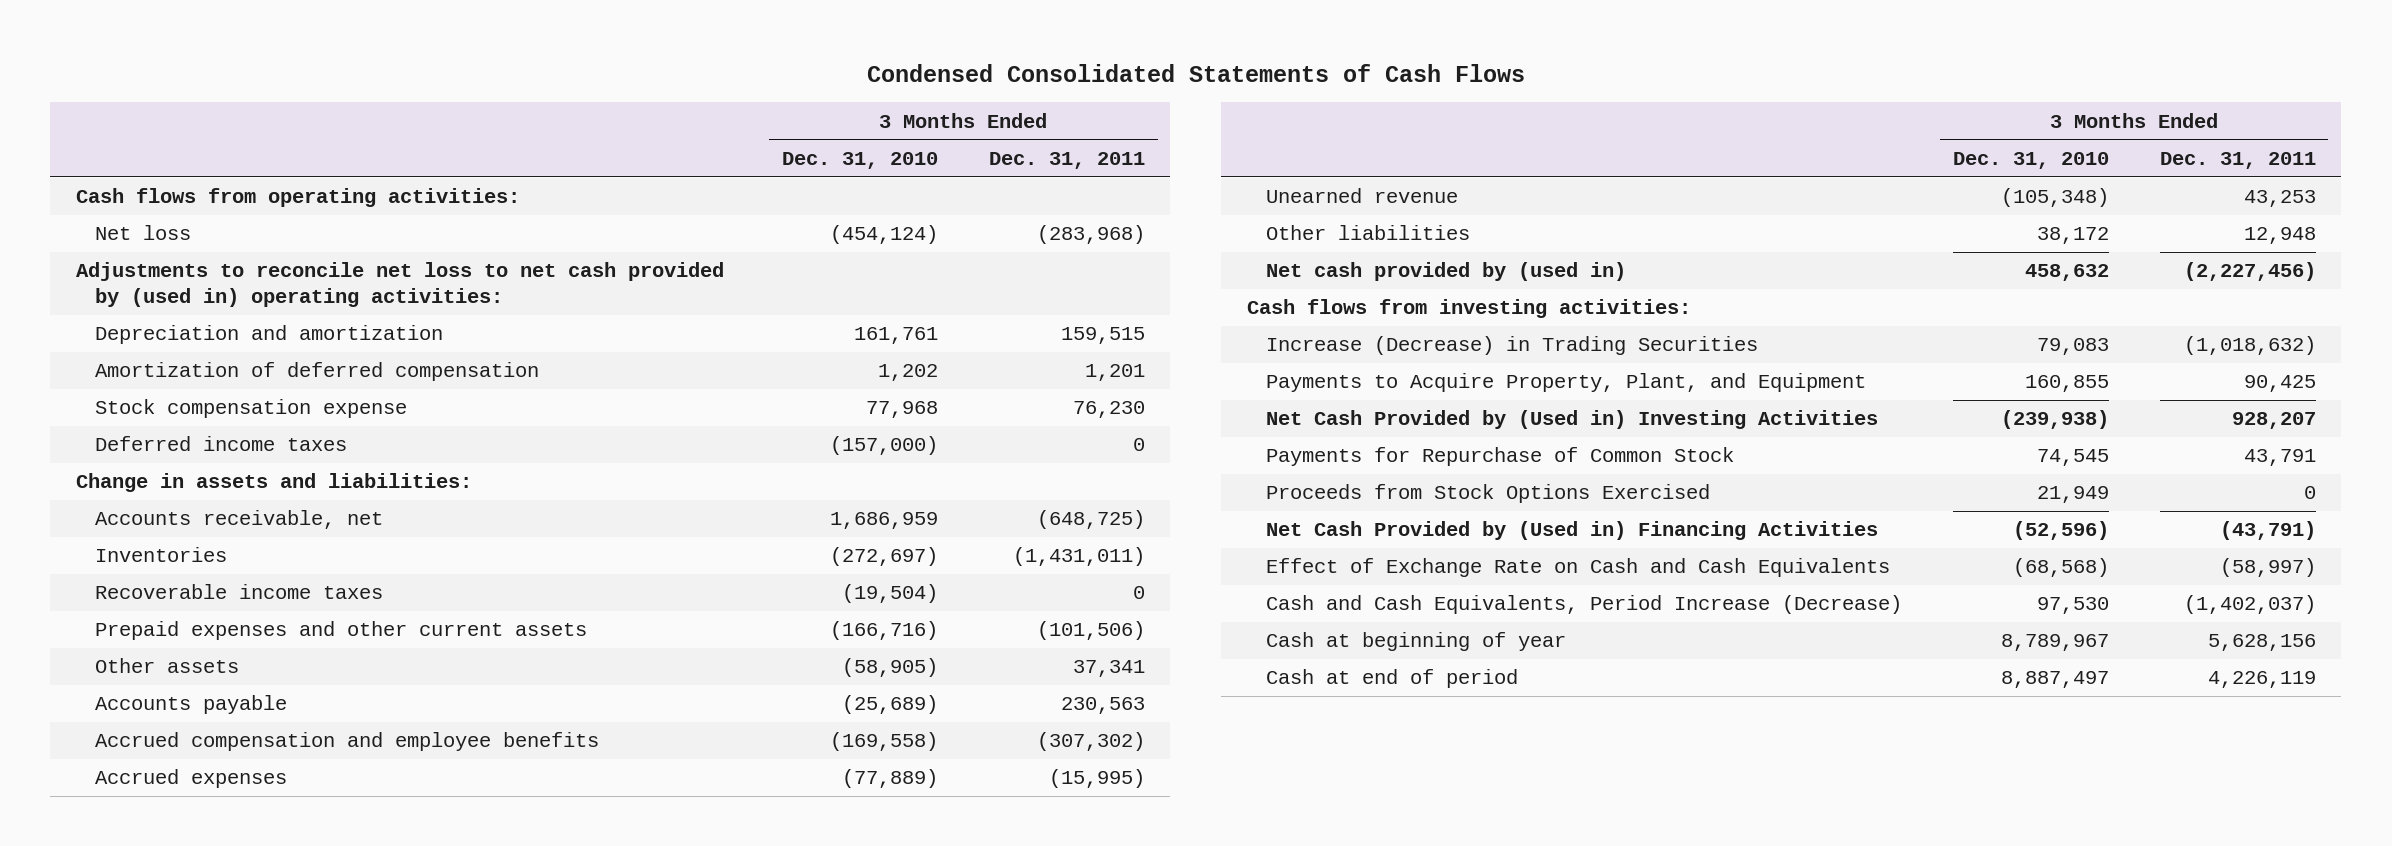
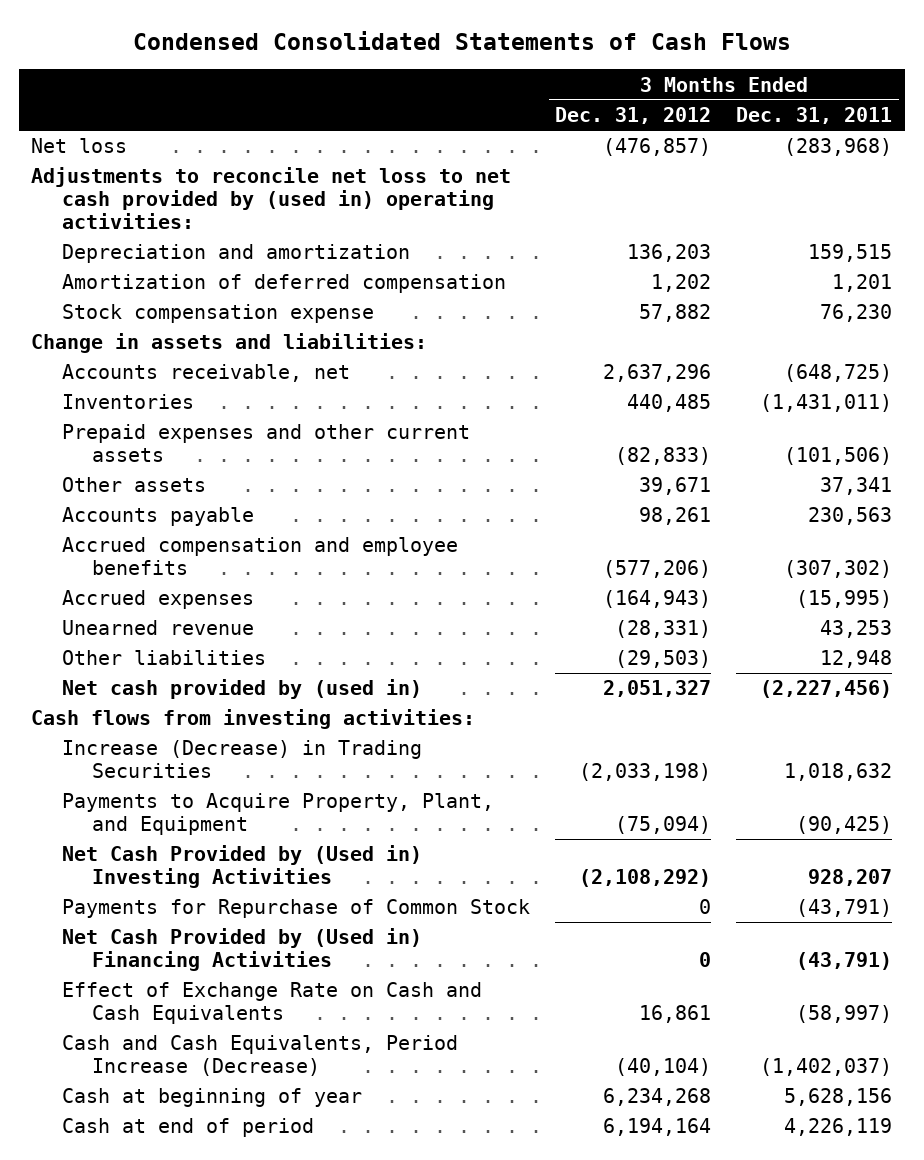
[781,151,938,169] Dec. 31, 2010 -> none
none -> [555,107,712,125] Dec. 31, 2012
[75,188,520,208] Cash flows from operating activities: -> none
[95,436,348,452] Deferred income taxes -> none
[95,584,384,600] Recoverable income taxes -> none
[2183,336,2316,356] (1,018,632) -> [784,763,893,782] 1,018,632
[2243,375,2316,393] 90,425 -> [796,816,893,835] (90,425)
[1265,484,1710,504] Proceeds from Stock Options Exercised -> none
[2243,449,2316,467] 43,791 -> [796,899,893,918] (43,791)

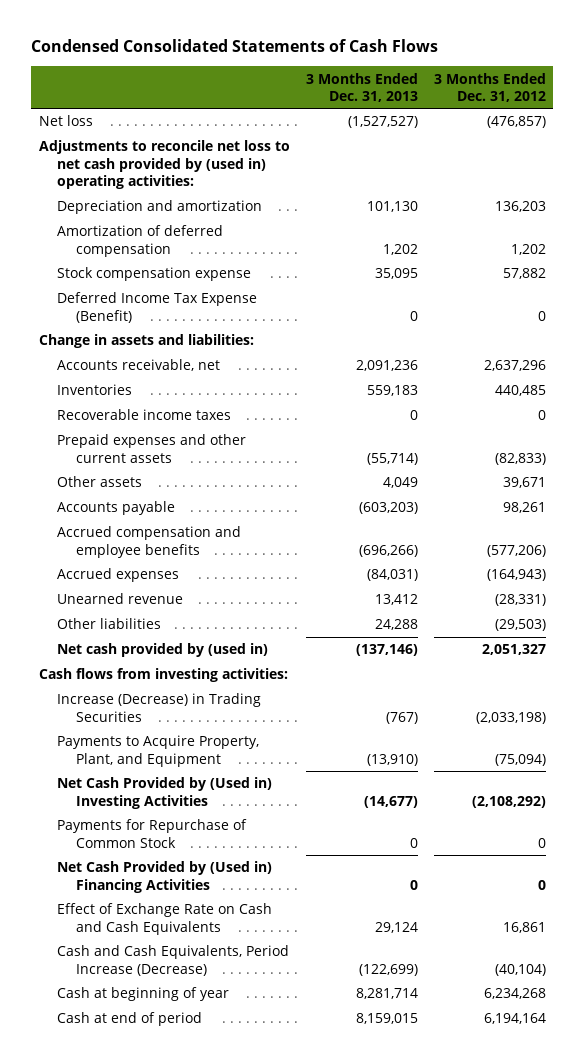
[736,107,893,125] Dec. 31, 2011 -> none
none -> [305,72,418,102] 3 Months Ended Dec. 31, 2013
none -> [57,292,258,323] Deferred Income Tax Expense (Benefit)
none -> [57,409,232,421] Recoverable income taxes

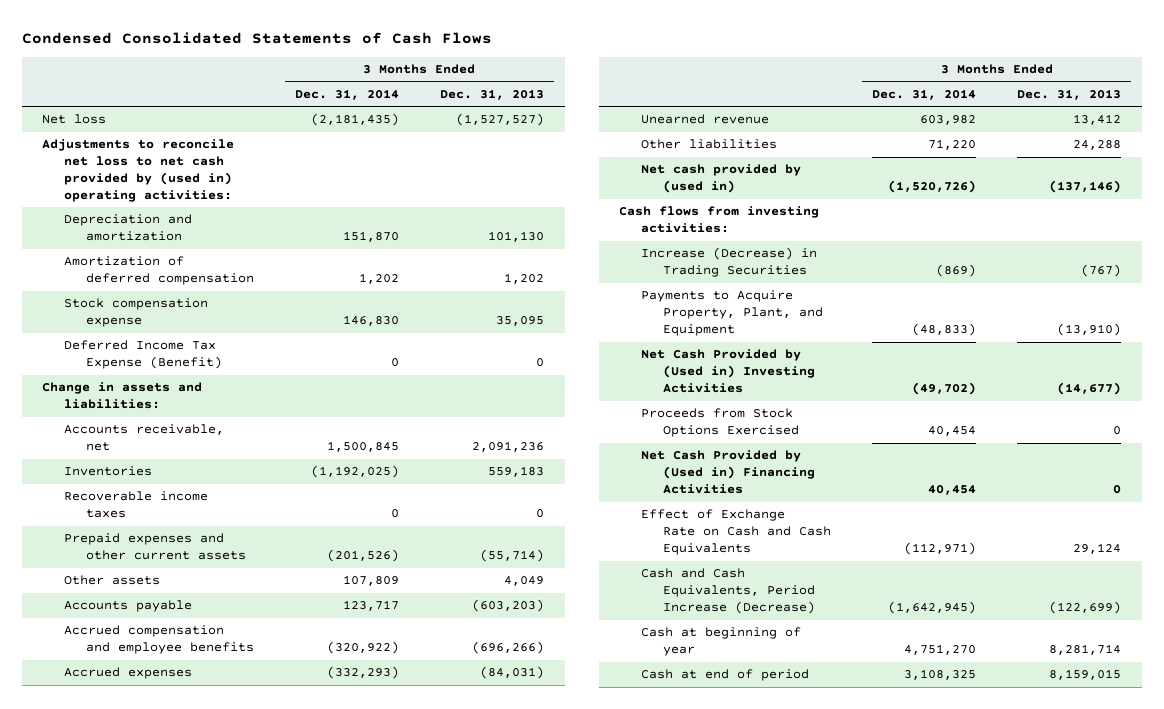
[433,72,546,102] 3 Months Ended Dec. 31, 2012 -> none
none -> [294,88,399,100] Dec. 31, 2014
[57,819,248,848] Payments for Repurchase of Common Stock -> none
none -> [641,408,799,438] Proceeds from Stock Options Exercised

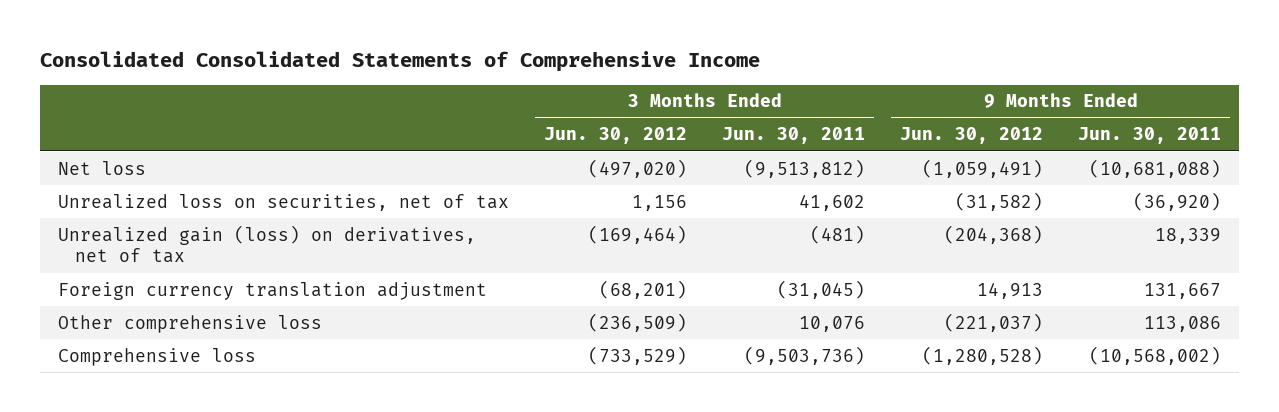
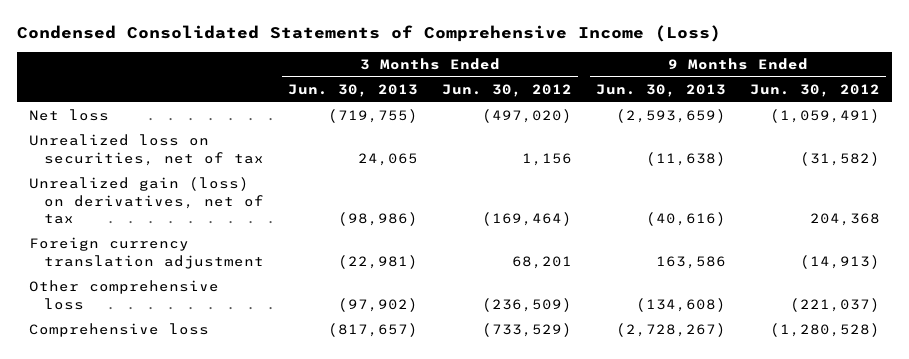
[40,51,761,73] Consolidated Consolidated Statements of Comprehensive Income -> [16,25,721,43] Condensed Consolidated Statements of Comprehensive Income (Loss)
[722,127,866,145] Jun. 30, 2011 -> none
[1078,127,1222,145] Jun. 30, 2011 -> none
none -> [288,84,419,98] Jun. 30, 2013
none -> [596,84,727,98] Jun. 30, 2013
[944,224,1044,244] (204,368) -> [810,213,881,227] 204,368
[598,279,687,299] (68,201) -> [512,255,573,269] 68,201
[977,281,1044,299] 14,913 -> [800,254,881,269] (14,913)

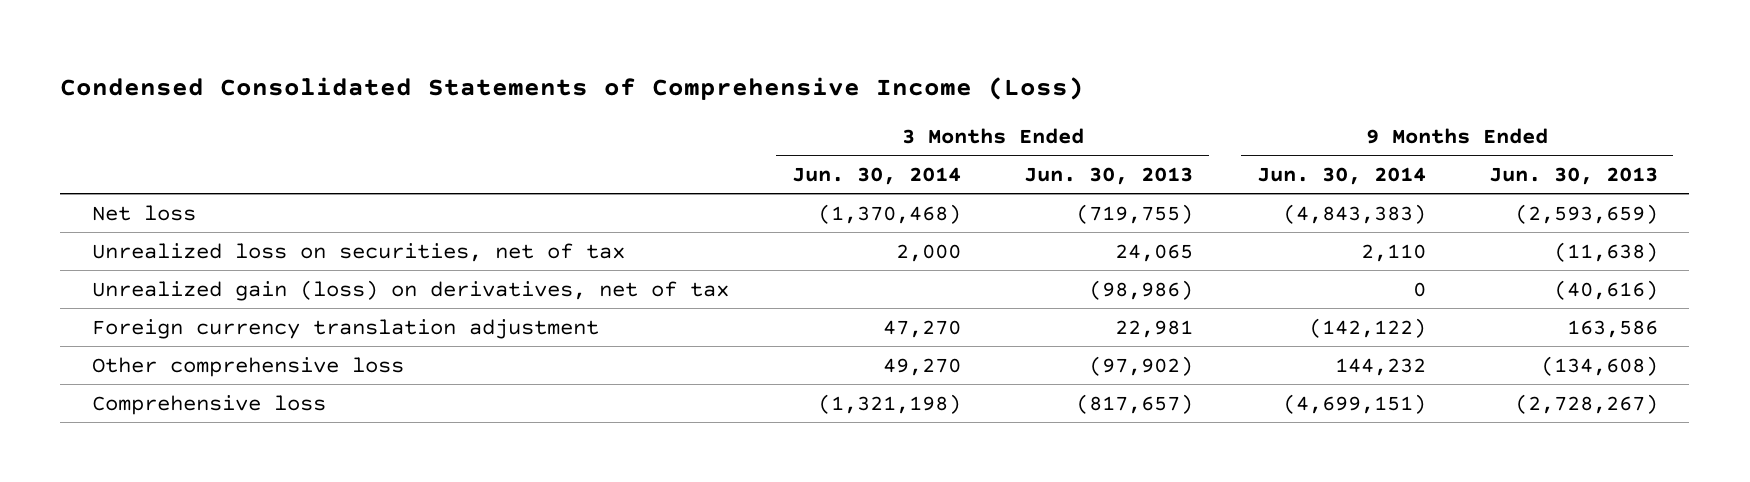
[442,84,573,98] Jun. 30, 2012 -> none
[750,84,881,98] Jun. 30, 2012 -> none
none -> [792,167,962,186] Jun. 30, 2014
none -> [1256,167,1426,186] Jun. 30, 2014
[338,254,419,269] (22,981) -> [1115,319,1194,338] 22,981

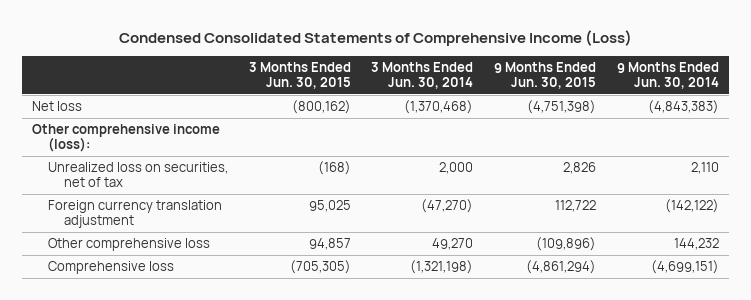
[1024,167,1194,186] Jun. 30, 2013 -> none
[1488,167,1658,186] Jun. 30, 2013 -> none
none -> [248,61,351,90] 3 Months Ended Jun. 30, 2015
none -> [494,61,597,90] 9 Months Ended Jun. 30, 2015
none -> [32,124,221,153] Other comprehensive income (loss):
[92,279,730,301] Unrealized gain (loss) on derivatives, net of tax -> none
[883,319,962,338] 47,270 -> [421,199,474,214] (47,270)

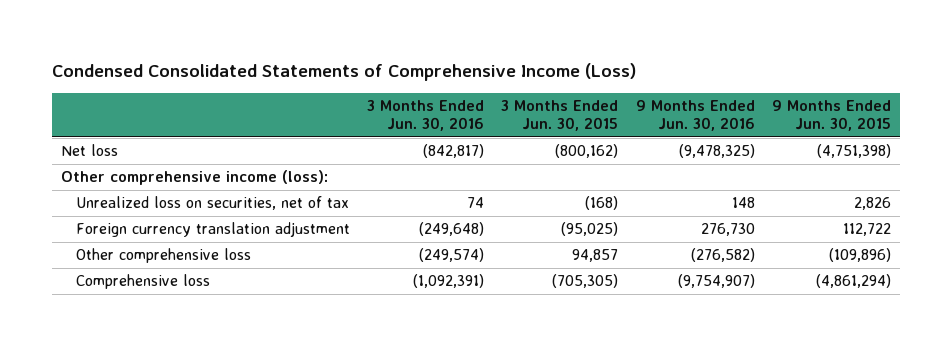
[371,61,474,90] 3 Months Ended Jun. 30, 2014 -> none
[616,61,719,90] 9 Months Ended Jun. 30, 2014 -> none
none -> [366,99,484,132] 3 Months Ended Jun. 30, 2016
none -> [635,99,755,132] 9 Months Ended Jun. 30, 2016
[308,200,351,213] 95,025 -> [561,222,619,237] (95,025)

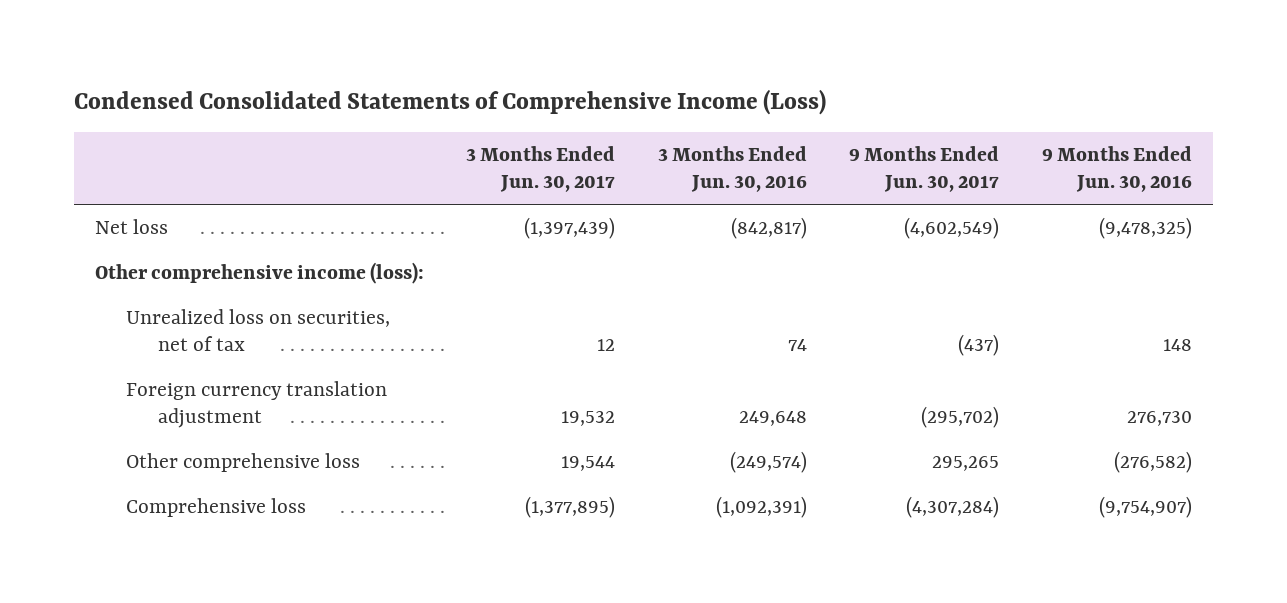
[501,99,619,132] 3 Months Ended Jun. 30, 2015 -> none
[772,99,892,132] 9 Months Ended Jun. 30, 2015 -> none
none -> [466,146,616,193] 3 Months Ended Jun. 30, 2017
none -> [849,146,1000,193] 9 Months Ended Jun. 30, 2017
[418,222,484,237] (249,648) -> [738,411,807,427] 249,648

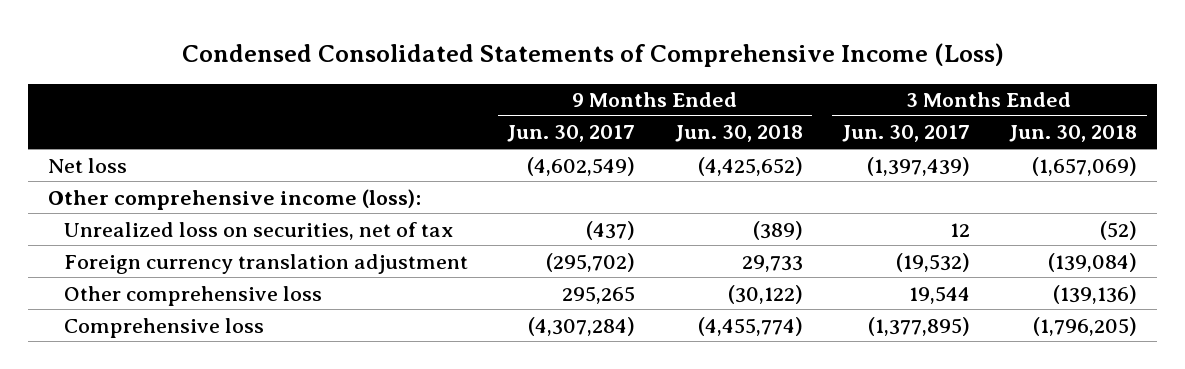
[657,146,807,193] 3 Months Ended Jun. 30, 2016 -> none
[1041,146,1192,193] 9 Months Ended Jun. 30, 2016 -> none
none -> [674,125,803,143] Jun. 30, 2018
none -> [1009,125,1138,143] Jun. 30, 2018
[561,411,616,427] 19,532 -> [895,252,970,272] (19,532)

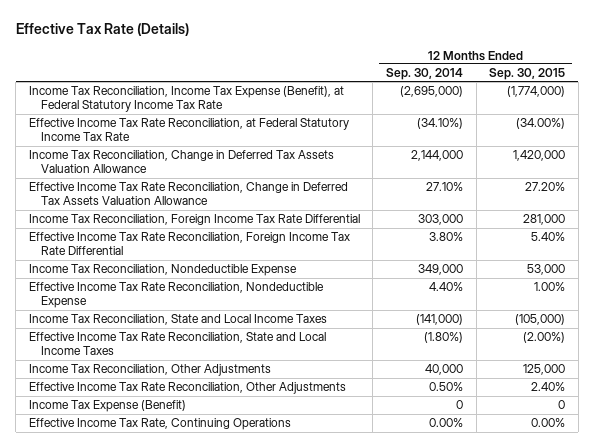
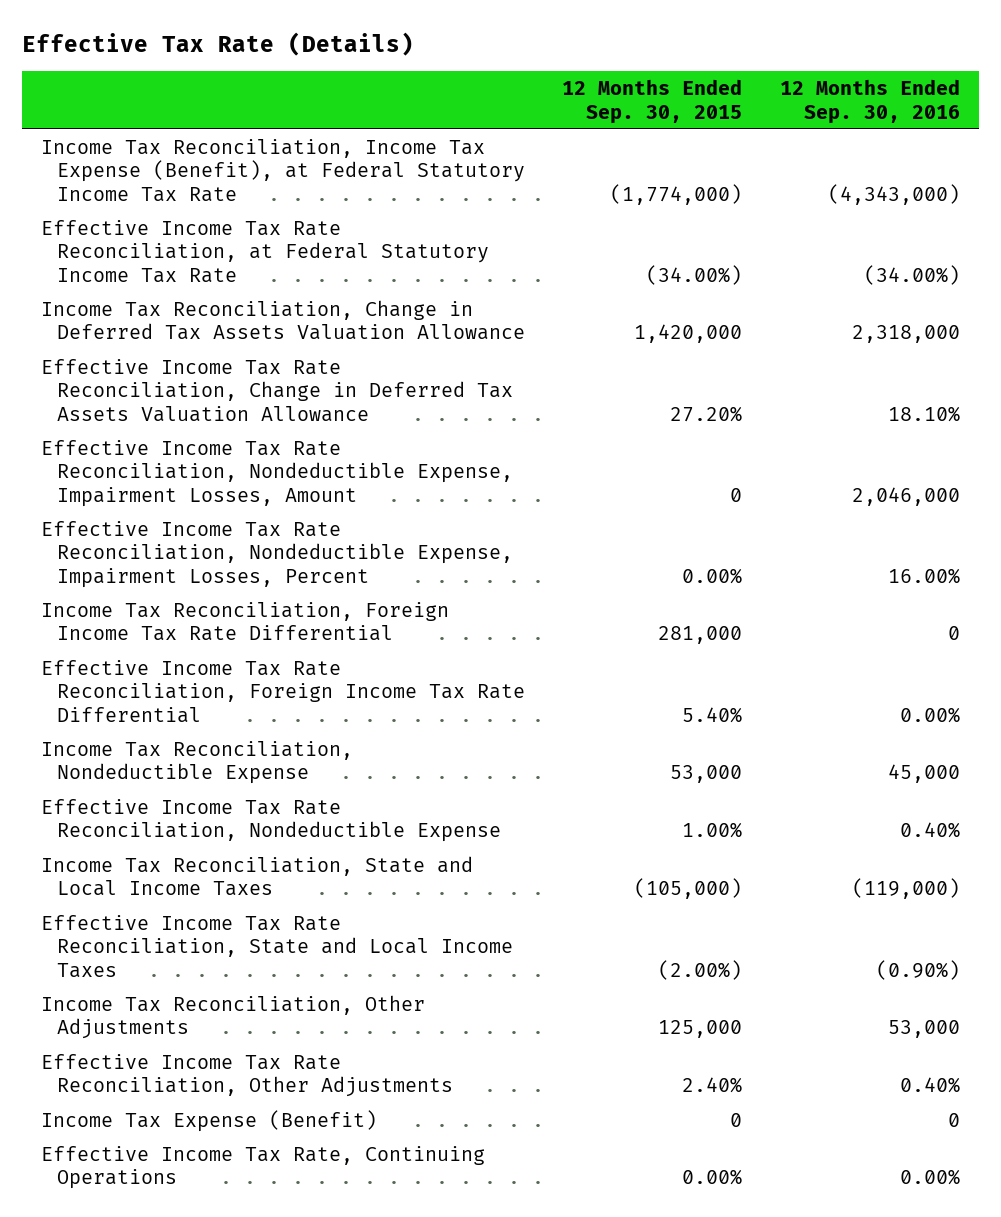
[386,68,464,81] Sep. 30, 2014 -> none
none -> [779,78,960,124] 12 Months Ended Sep. 30, 2016
none -> [40,439,513,508] Effective Income Tax Rate Reconciliation, Nondeductible Expense, Impairment Losses, Amount
none -> [40,520,513,589] Effective Income Tax Rate Reconciliation, Nondeductible Expense, Impairment Losses, Percent

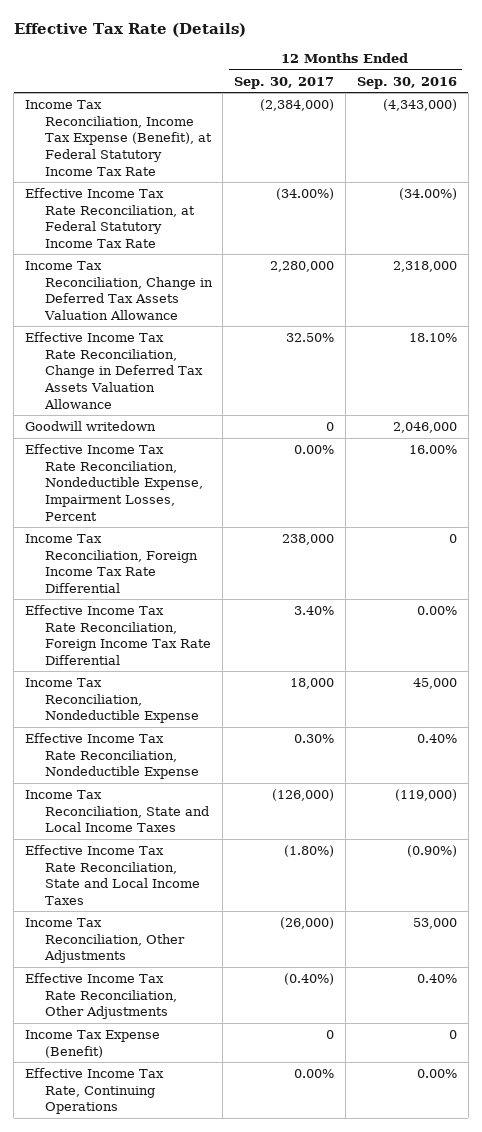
[562,78,743,124] 12 Months Ended Sep. 30, 2015 -> none
none -> [234,76,335,89] Sep. 30, 2017
[40,439,513,508] Effective Income Tax Rate Reconciliation, Nondeductible Expense, Impairment Losses, Amount -> [25,420,157,431] Goodwill writedown

